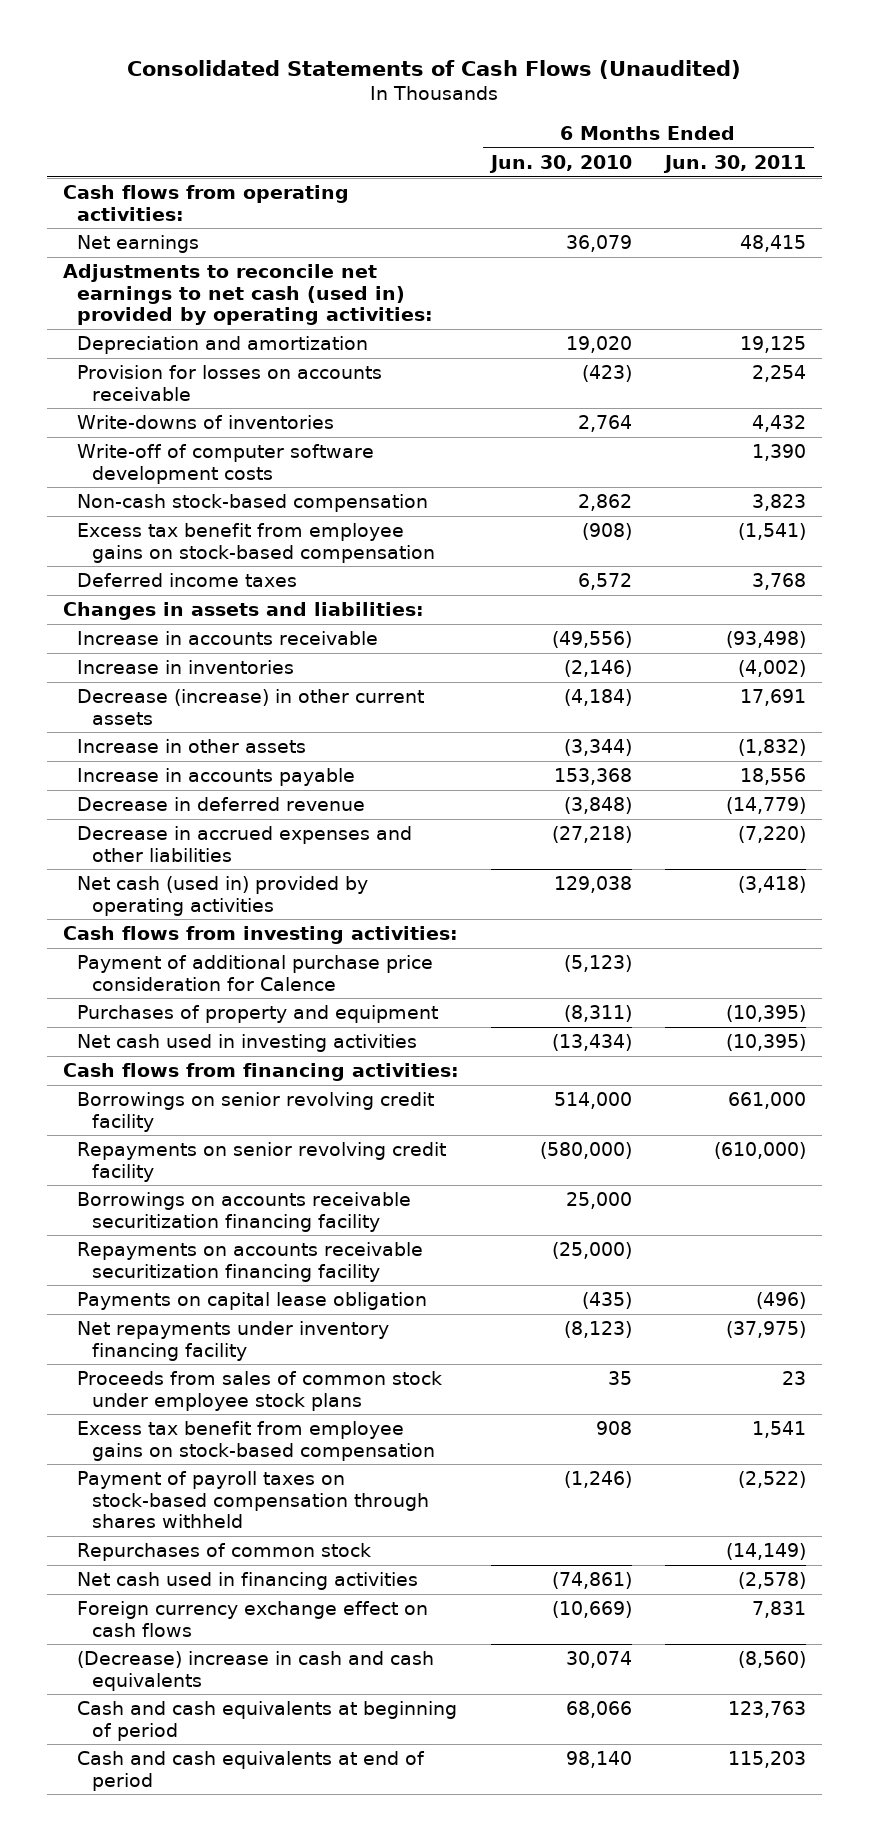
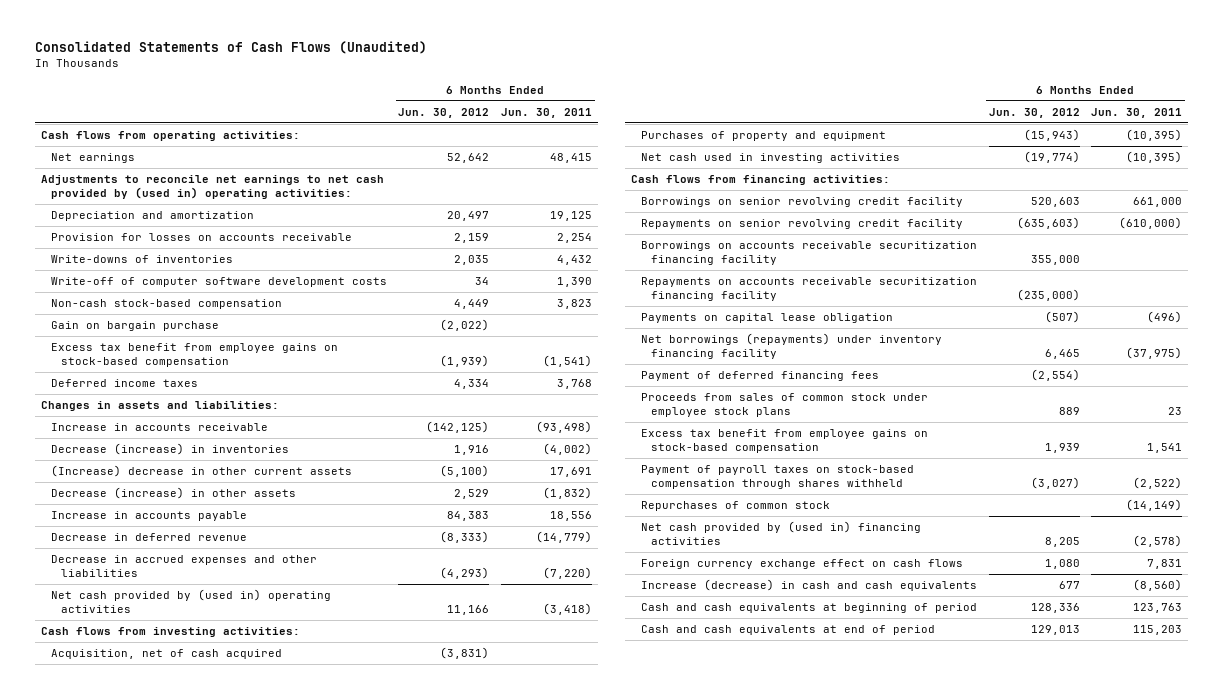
[489,155,633,174] Jun. 30, 2010 -> none
none -> [398,107,490,118] Jun. 30, 2012
[63,264,434,325] Adjustments to reconcile net earnings to net cash (used in) provided by operating activities: -> [40,175,384,200] Adjustments to reconcile net earnings to net cash provided by (used in) operating activities:
none -> [50,321,219,332] Gain on bargain purchase
[77,660,295,675] Increase in inventories -> [50,443,289,456] Decrease (increase) in inventories
[77,689,425,725] Decrease (increase) in other current assets -> [50,465,352,478] (Increase) decrease in other current assets
[77,739,307,754] Increase in other assets -> [50,487,296,500] Decrease (increase) in other assets
[77,876,369,916] Net cash (used in) provided by operating activities -> [50,589,331,614] Net cash provided by (used in) operating activities
[77,955,434,991] Payment of additional purchase price consideration for Calence -> [50,649,282,660] Acquisition, net of cash acquired
[77,1321,390,1361] Net repayments under inventory financing facility -> [641,333,943,360] Net borrowings (repayments) under inventory financing facility
none -> [641,371,880,382] Payment of deferred financing fees
[77,1572,419,1591] Net cash used in financing activities -> [641,521,922,546] Net cash provided by (used in) financing activities
[77,1651,435,1691] (Decrease) increase in cash and cash equivalents -> [641,579,978,592] Increase (decrease) in cash and cash equivalents

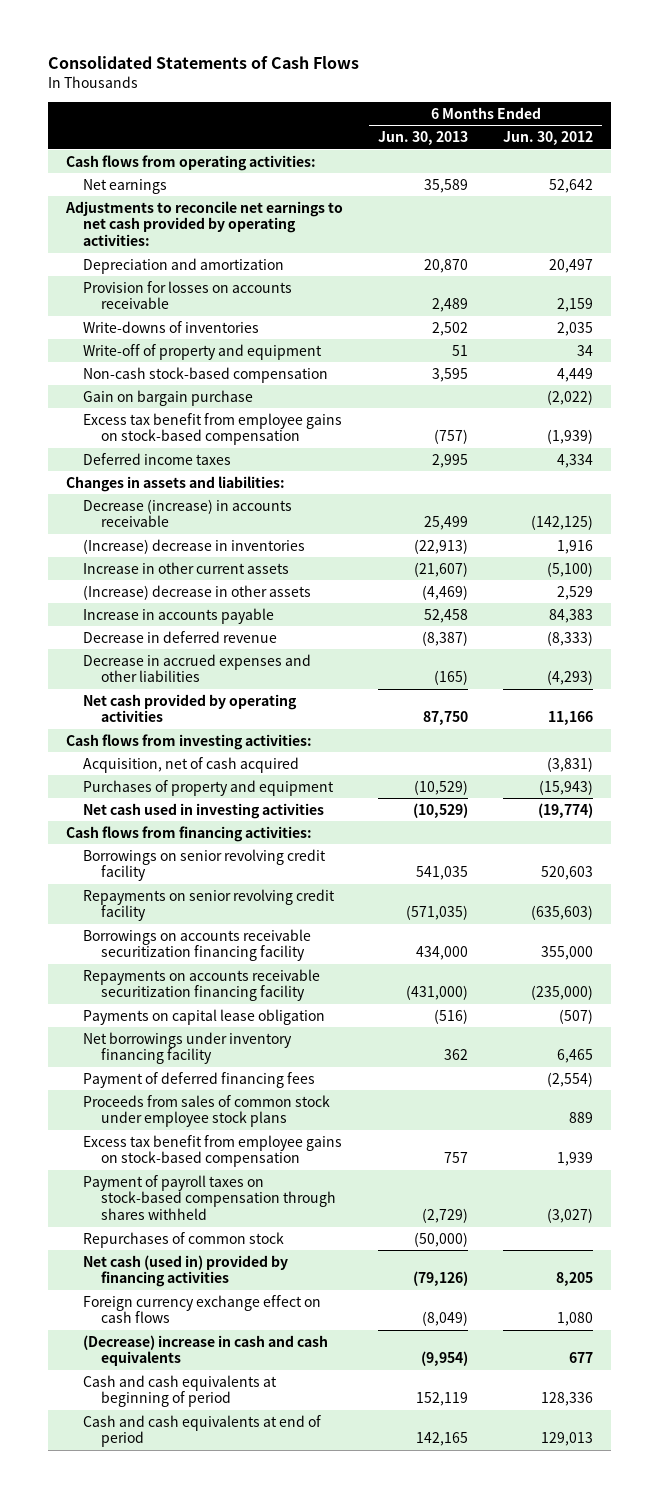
[35,41,428,55] Consolidated Statements of Cash Flows (Unaudited) -> [47,56,359,70] Consolidated Statements of Cash Flows
[500,107,592,118] Jun. 30, 2011 -> none
none -> [377,131,468,146] Jun. 30, 2013
[40,175,384,200] Adjustments to reconcile net earnings to net cash provided by (used in) operating activities: -> [64,200,343,246] Adjustments to reconcile net earnings to net cash provided by operating activities:
[50,277,387,288] Write-off of computer software development costs -> none
none -> [83,343,323,360] Write-off of property and equipment
[50,423,268,432] Increase in accounts receivable -> [83,498,293,528] Decrease (increase) in accounts receivable
[50,443,289,456] Decrease (increase) in inventories -> [83,538,306,554] (Increase) decrease in inventories
[50,465,352,478] (Increase) decrease in other current assets -> [83,561,290,574] Increase in other current assets
[50,487,296,500] Decrease (increase) in other assets -> [83,584,312,600] (Increase) decrease in other assets
[50,589,331,614] Net cash provided by (used in) operating activities -> [83,693,298,723] Net cash provided by operating activities
[641,333,943,360] Net borrowings (repayments) under inventory financing facility -> [83,1031,293,1065] Net borrowings under inventory financing facility
[641,521,922,546] Net cash provided by (used in) financing activities -> [83,1254,289,1288] Net cash (used in) provided by financing activities
[641,579,978,592] Increase (decrease) in cash and cash equivalents -> [83,1334,329,1367] (Decrease) increase in cash and cash equivalents

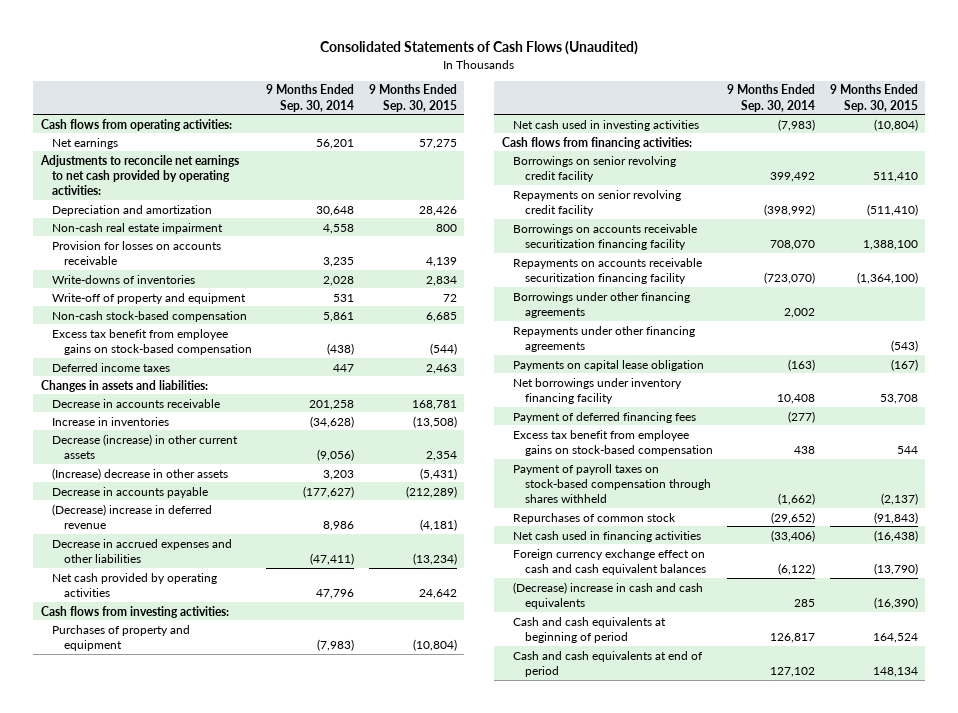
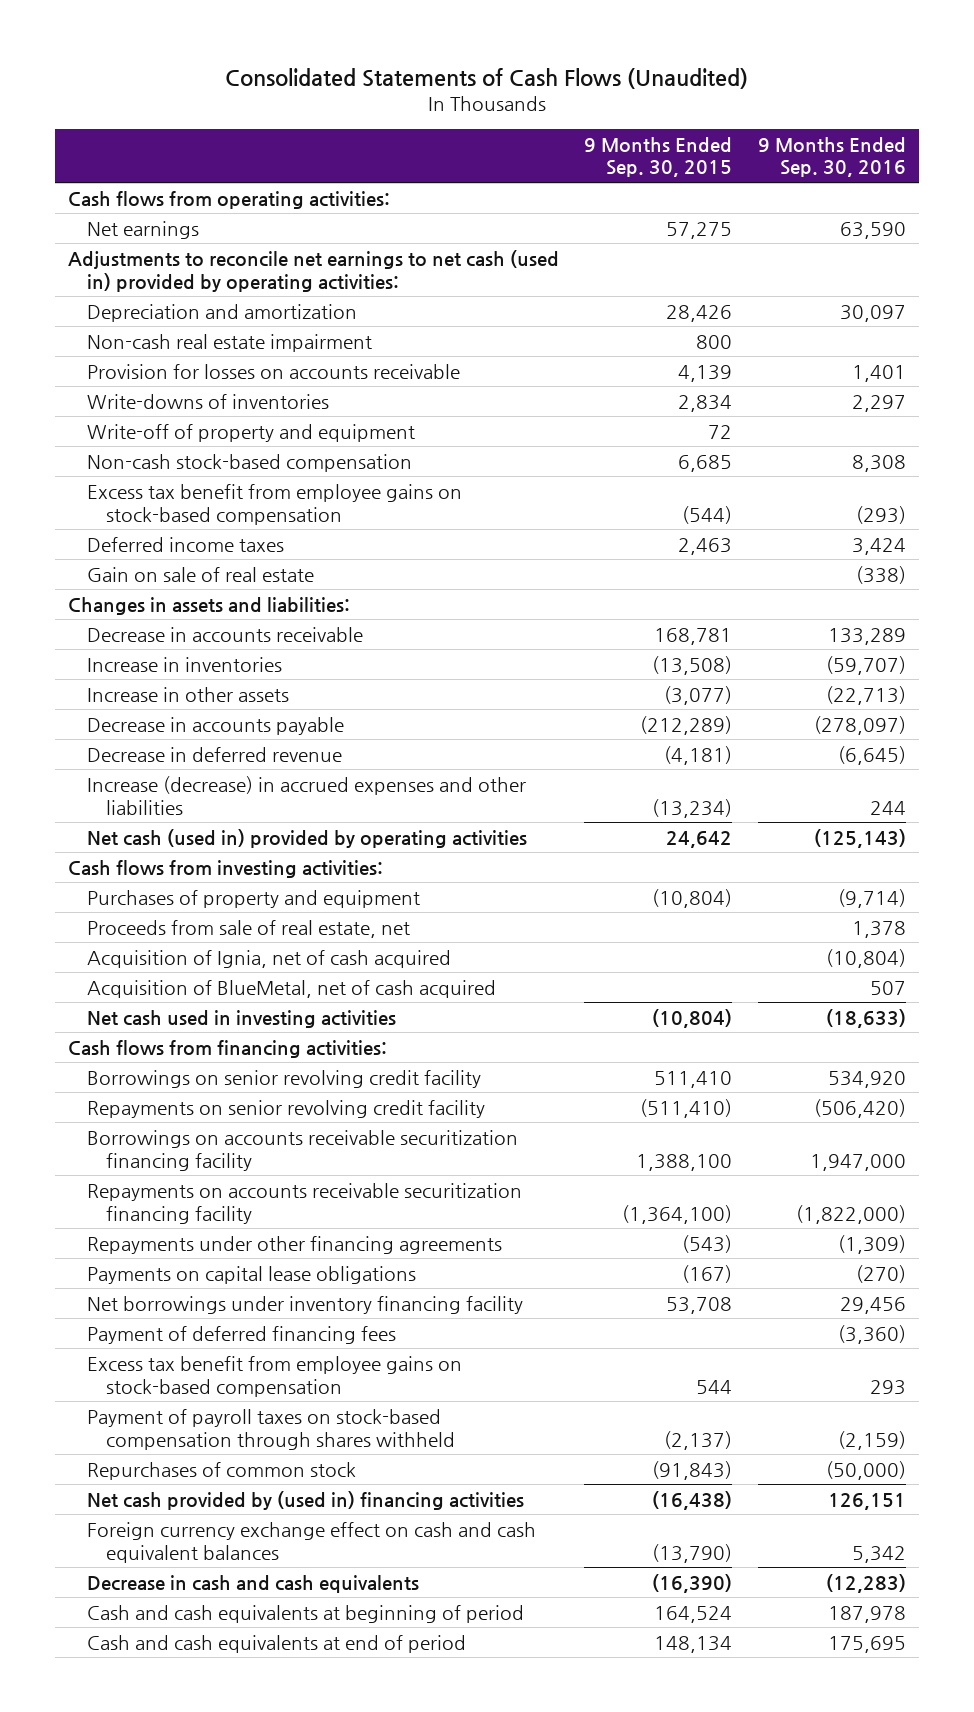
[266,84,355,112] 9 Months Ended Sep. 30, 2014 -> none
none -> [757,136,906,178] 9 Months Ended Sep. 30, 2016
[39,154,239,196] Adjustments to reconcile net earnings to net cash provided by operating activities: -> [68,249,560,292] Adjustments to reconcile net earnings to net cash (used in) provided by operating activities:
none -> [86,566,314,582] Gain on sale of real estate
[52,433,239,459] Decrease (increase) in other current assets -> none
[52,467,229,480] (Increase) decrease in other assets -> [86,686,289,702] Increase in other assets
[419,467,457,480] (5,431) -> [664,685,733,705] (3,077)
[52,503,213,529] (Decrease) increase in deferred revenue -> [86,746,342,762] Decrease in deferred revenue
[52,538,233,563] Decrease in accrued expenses and other liabilities -> [86,775,526,815] Increase (decrease) in accrued expenses and other liabilities
[52,572,218,597] Net cash provided by operating activities -> [86,828,527,848] Net cash (used in) provided by operating activities
none -> [86,919,410,938] Proceeds from sale of real estate, net
none -> [86,949,451,968] Acquisition of Ignia, net of cash acquired
none -> [86,979,496,998] Acquisition of BlueMetal, net of cash acquired
[513,291,691,318] Borrowings under other financing agreements -> none
[513,359,705,371] Payments on capital lease obligation -> [86,1265,416,1284] Payments on capital lease obligations
[513,530,702,542] Net cash used in financing activities -> [86,1490,524,1510] Net cash provided by (used in) financing activities
[513,581,704,609] (Decrease) increase in cash and cash equivalents -> [86,1574,419,1593] Decrease in cash and cash equivalents

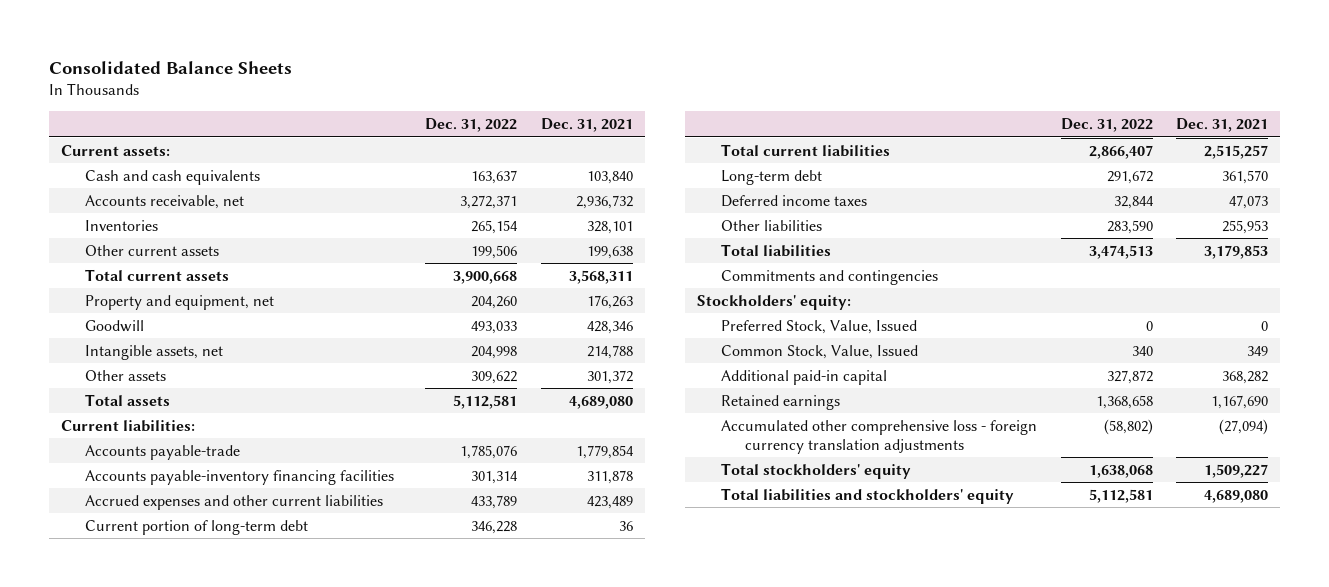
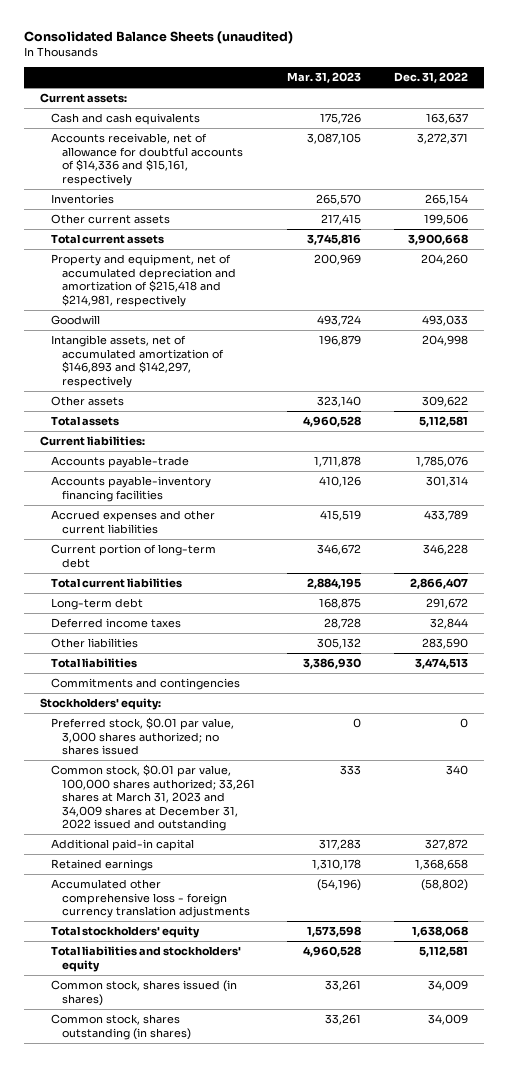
[48,60,292,74] Consolidated Balance Sheets -> [23,30,293,44] Consolidated Balance Sheets (unaudited)
[540,118,633,133] Dec. 31, 2021 -> none
none -> [287,72,362,84] Mar. 31, 2023
[85,194,245,209] Accounts receivable, net -> [50,133,243,186] Accounts receivable, net of allowance for doubtful accounts of $14,336 and $15,161, respectively
[85,294,275,310] Property and equipment, net -> [50,254,236,307] Property and equipment, net of accumulated depreciation and amortization of $215,418 and $214,981, respectively
[85,344,224,360] Intangible assets, net -> [50,335,224,388] Intangible assets, net of accumulated amortization of $146,893 and $142,297, respectively
[720,319,917,334] Preferred Stock, Value, Issued -> [50,717,234,756] Preferred stock, $0.01 par value, 3,000 shares authorized; no shares issued
[720,344,918,359] Common Stock, Value, Issued -> [50,764,255,832] Common stock, $0.01 par value, 100,000 shares authorized; 33,261 shares at March 31, 2023 and 34,009 shares at December 31, 2022 issued and outstanding
none -> [50,980,237,1006] Common stock, shares issued (in shares)
none -> [50,1014,191,1040] Common stock, shares outstanding (in shares)

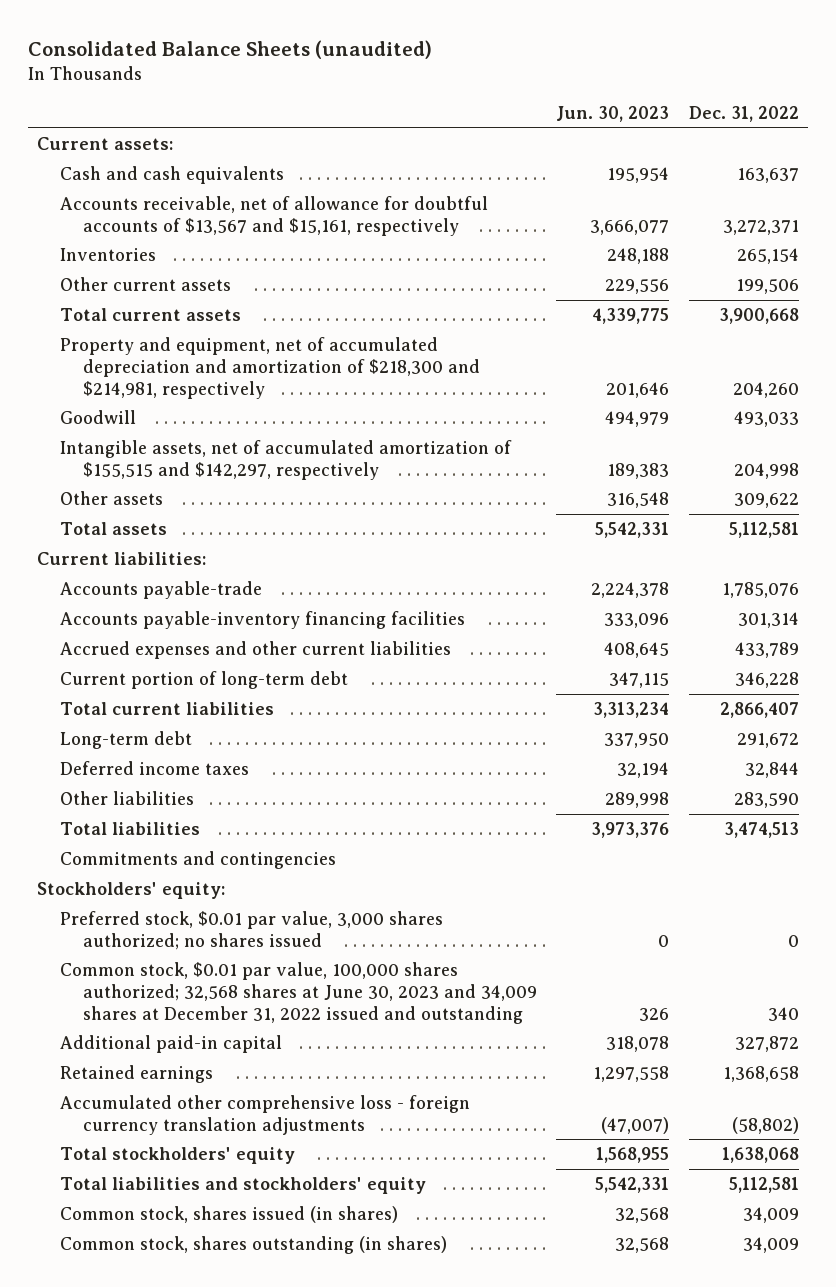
[287,72,362,84] Mar. 31, 2023 -> none
none -> [556,106,670,123] Jun. 30, 2023
[50,133,243,186] Accounts receivable, net of allowance for doubtful accounts of $14,336 and $15,161, respectively -> [60,195,489,236] Accounts receivable, net of allowance for doubtful accounts of $13,567 and $15,161, respectively
[50,254,236,307] Property and equipment, net of accumulated depreciation and amortization of $215,418 and $214,981, respectively -> [60,336,480,399] Property and equipment, net of accumulated depreciation and amortization of $218,300 and $214,981, respectively
[50,335,224,388] Intangible assets, net of accumulated amortization of $146,893 and $142,297, respectively -> [60,439,513,480] Intangible assets, net of accumulated amortization of $155,515 and $142,297, respectively
[50,764,255,832] Common stock, $0.01 par value, 100,000 shares authorized; 33,261 shares at March 31, 2023 and 34,009 shares at December 31, 2022 issued and outstanding -> [60,961,537,1024] Common stock, $0.01 par value, 100,000 shares authorized; 32,568 shares at June 30, 2023 and 34,009 shares at December 31, 2022 issued and outstanding

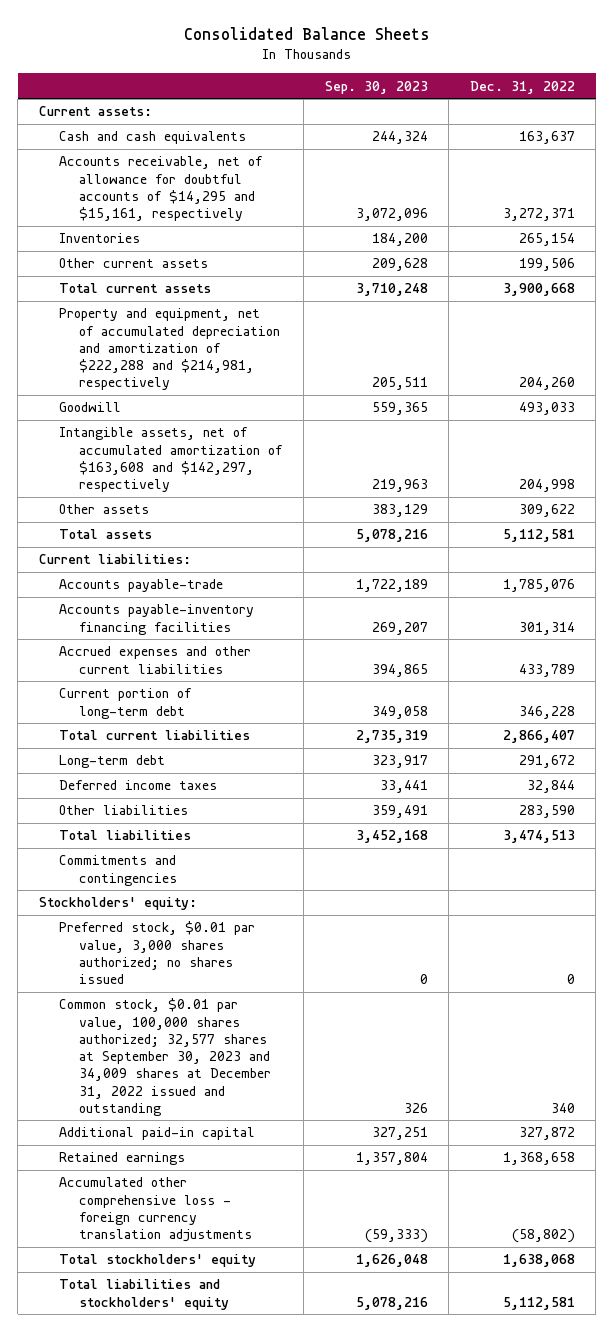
[27,39,432,59] Consolidated Balance Sheets (unaudited) -> [183,26,430,40] Consolidated Balance Sheets
[556,106,670,123] Jun. 30, 2023 -> none
none -> [324,80,428,94] Sep. 30, 2023
[60,195,489,236] Accounts receivable, net of allowance for doubtful accounts of $13,567 and $15,161, respectively -> [59,156,264,222] Accounts receivable, net of allowance for doubtful accounts of $14,295 and $15,161, respectively
[60,336,480,399] Property and equipment, net of accumulated depreciation and amortization of $218,300 and $214,981, respectively -> [59,308,281,391] Property and equipment, net of accumulated depreciation and amortization of $222,288 and $214,981, respectively
[60,439,513,480] Intangible assets, net of accumulated amortization of $155,515 and $142,297, respectively -> [59,427,284,493] Intangible assets, net of accumulated amortization of $163,608 and $142,297, respectively
[60,961,537,1024] Common stock, $0.01 par value, 100,000 shares authorized; 32,568 shares at June 30, 2023 and 34,009 shares at December 31, 2022 issued and outstanding -> [59,998,272,1116] Common stock, $0.01 par value, 100,000 shares authorized; 32,577 shares at September 30, 2023 and 34,009 shares at December 31, 2022 issued and outstanding
[60,1205,399,1223] Common stock, shares issued (in shares) -> none
[60,1235,448,1254] Common stock, shares outstanding (in shares) -> none

